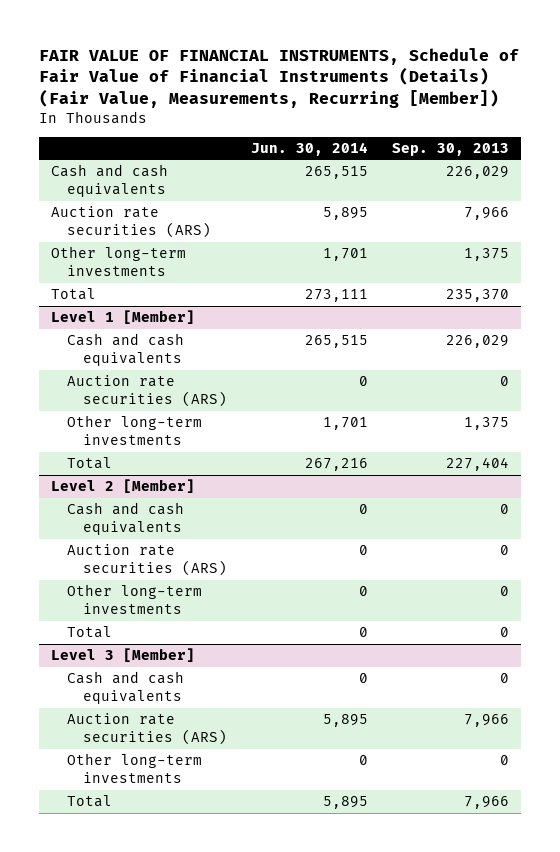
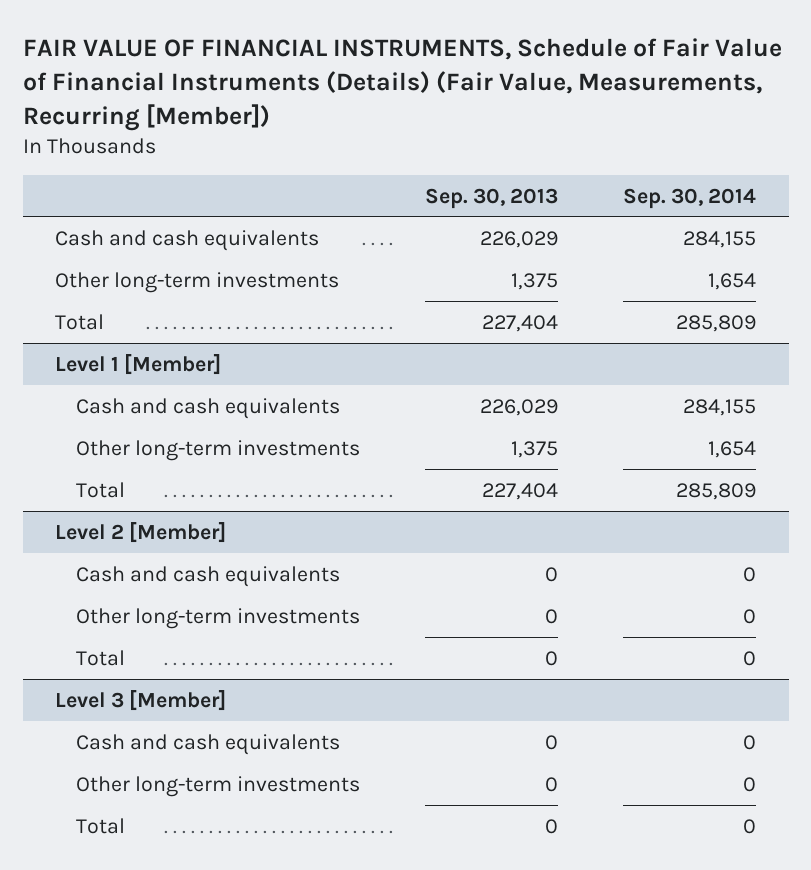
[251,141,369,156] Jun. 30, 2014 -> none
none -> [623,187,757,209] Sep. 30, 2014
[50,206,211,238] Auction rate securities (ARS) -> none
[446,289,510,303] 235,370 -> [482,314,559,332] 227,404
[66,375,227,407] Auction rate securities (ARS) -> none
[66,544,227,576] Auction rate securities (ARS) -> none
[66,713,227,745] Auction rate securities (ARS) -> none
[464,796,510,810] 7,966 -> [545,818,559,834] 0

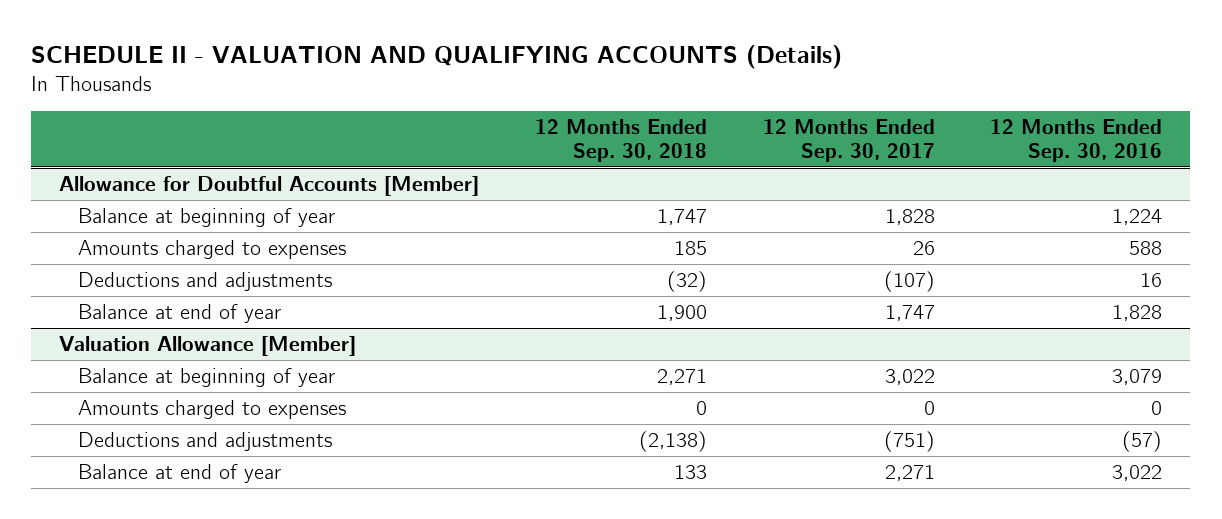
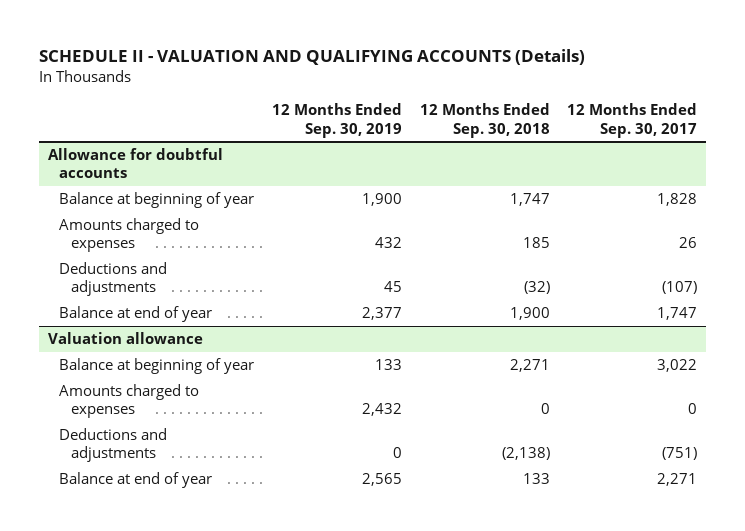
[990,119,1163,162] 12 Months Ended Sep. 30, 2016 -> none
none -> [272,103,403,138] 12 Months Ended Sep. 30, 2019
[59,175,480,196] Allowance for Doubtful Accounts [Member] -> [47,148,223,179] Allowance for doubtful accounts
[59,335,357,356] Valuation Allowance [Member] -> [47,332,203,345] Valuation allowance

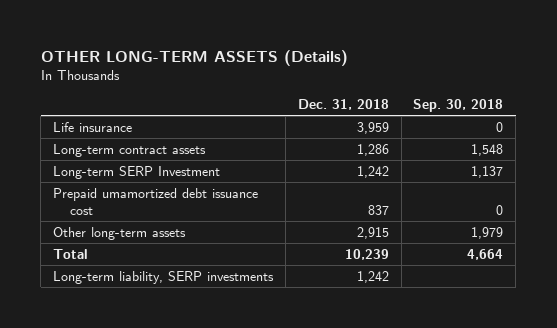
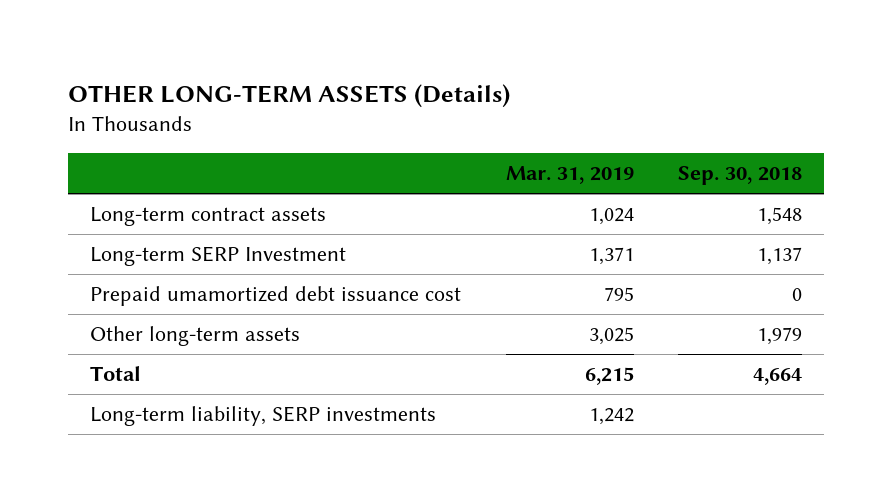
[297,99,389,111] Dec. 31, 2018 -> none
none -> [505,166,634,185] Mar. 31, 2019
[53,121,133,132] Life insurance -> none

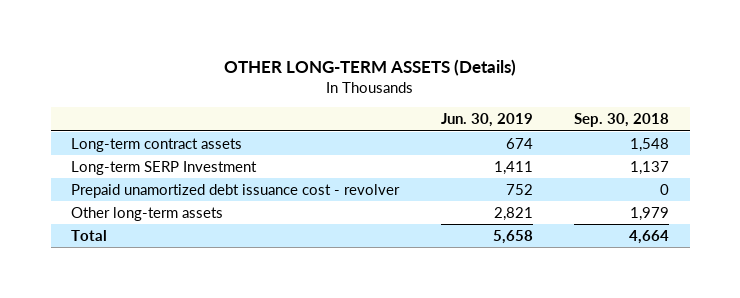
[505,166,634,185] Mar. 31, 2019 -> none
none -> [440,113,533,128] Jun. 30, 2019
[90,286,462,307] Prepaid umamortized debt issuance cost -> [71,183,401,198] Prepaid unamortized debt issuance cost - revolver
[90,406,437,427] Long-term liability, SERP investments -> none

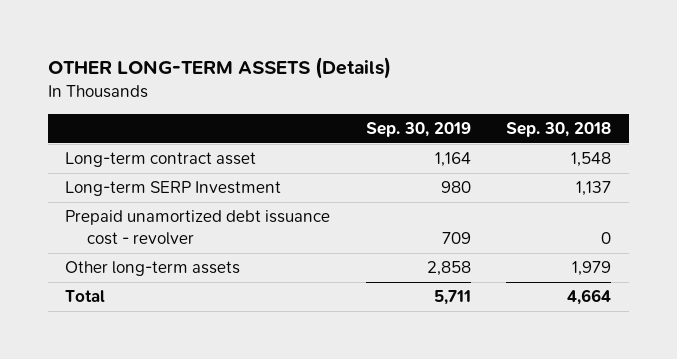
[440,113,533,128] Jun. 30, 2019 -> none
none -> [365,122,471,138] Sep. 30, 2019
[71,137,243,152] Long-term contract assets -> [65,152,257,168] Long-term contract asset

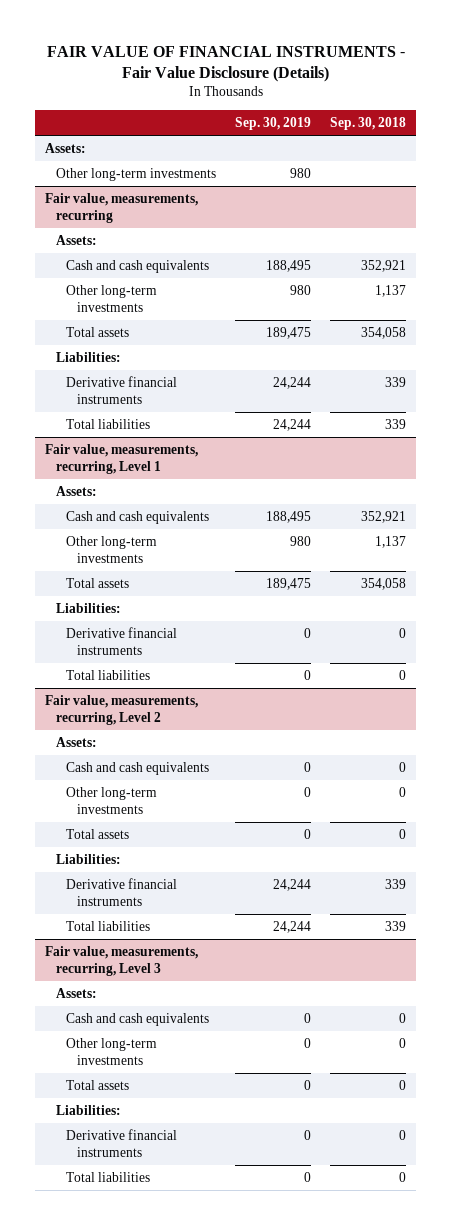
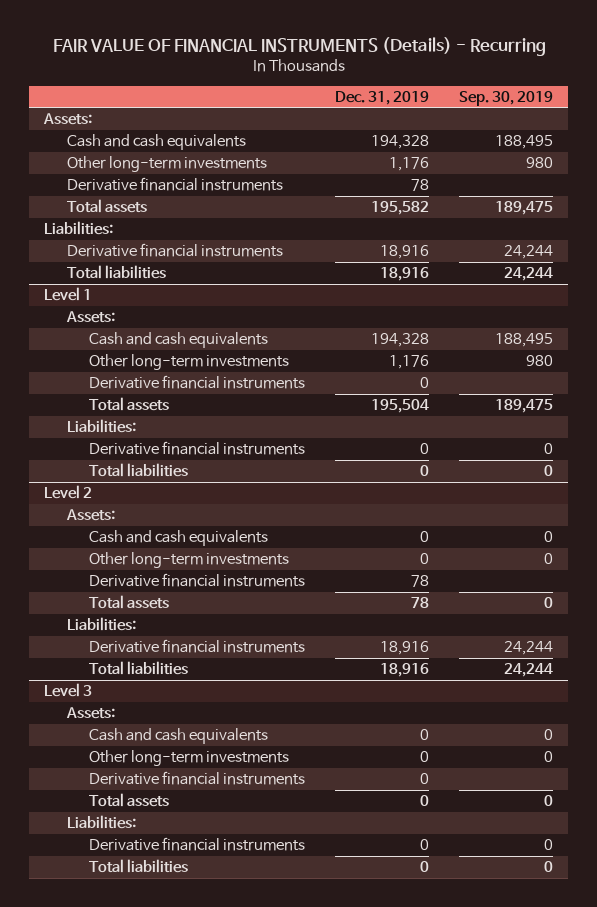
[46,45,405,82] FAIR VALUE OF FINANCIAL INSTRUMENTS - Fair Value Disclosure (Details) -> [52,37,546,57] FAIR VALUE OF FINANCIAL INSTRUMENTS (Details) - Recurring
[330,117,407,131] Sep. 30, 2018 -> none
none -> [335,90,430,105] Dec. 31, 2019
[55,168,216,182] Other long-term investments -> none
[45,193,199,223] Fair value, measurements, recurring -> none
[55,235,97,246] Assets: -> none
none -> [66,176,283,191] Derivative financial instruments
[45,444,199,474] Fair value, measurements, recurring, Level 1 -> none
none -> [44,286,93,301] Level 1
none -> [89,374,306,389] Derivative financial instruments
[45,695,199,725] Fair value, measurements, recurring, Level 2 -> none
none -> [44,484,93,499] Level 2
none -> [89,572,306,587] Derivative financial instruments
[45,946,199,976] Fair value, measurements, recurring, Level 3 -> none
none -> [44,682,93,697] Level 3
none -> [89,770,306,785] Derivative financial instruments

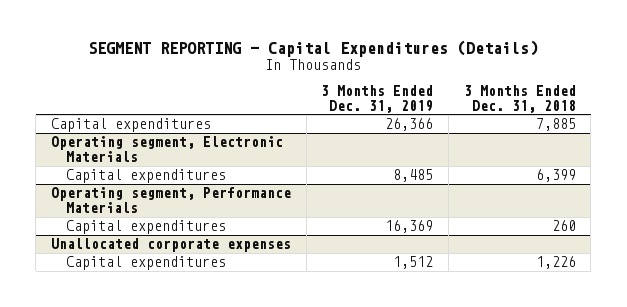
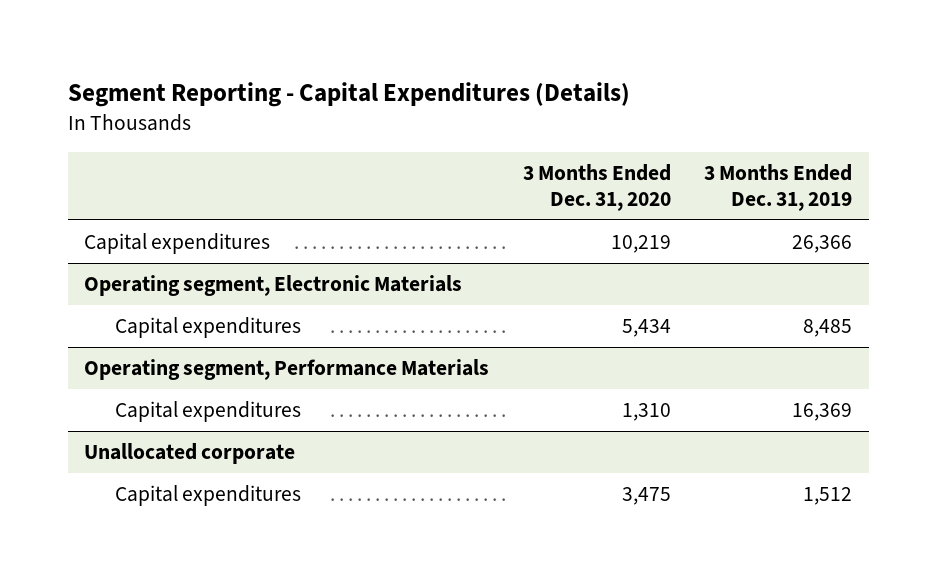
[88,40,539,58] SEGMENT REPORTING - Capital Expenditures (Details) -> [67,82,630,108] Segment Reporting - Capital Expenditures (Details)
[463,84,576,113] 3 Months Ended Dec. 31, 2018 -> none
none -> [522,163,671,211] 3 Months Ended Dec. 31, 2020
[51,238,292,253] Unallocated corporate expenses -> [84,443,296,465] Unallocated corporate

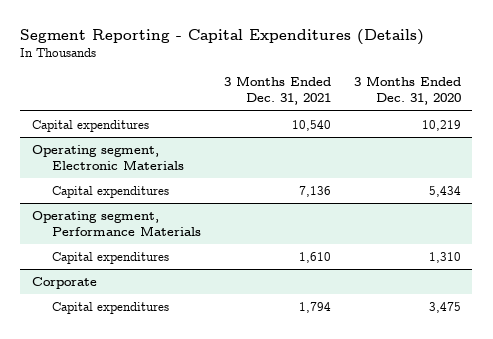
[704,163,853,211] 3 Months Ended Dec. 31, 2019 -> none
none -> [223,76,331,106] 3 Months Ended Dec. 31, 2021
[84,443,296,465] Unallocated corporate -> [31,276,97,289] Corporate

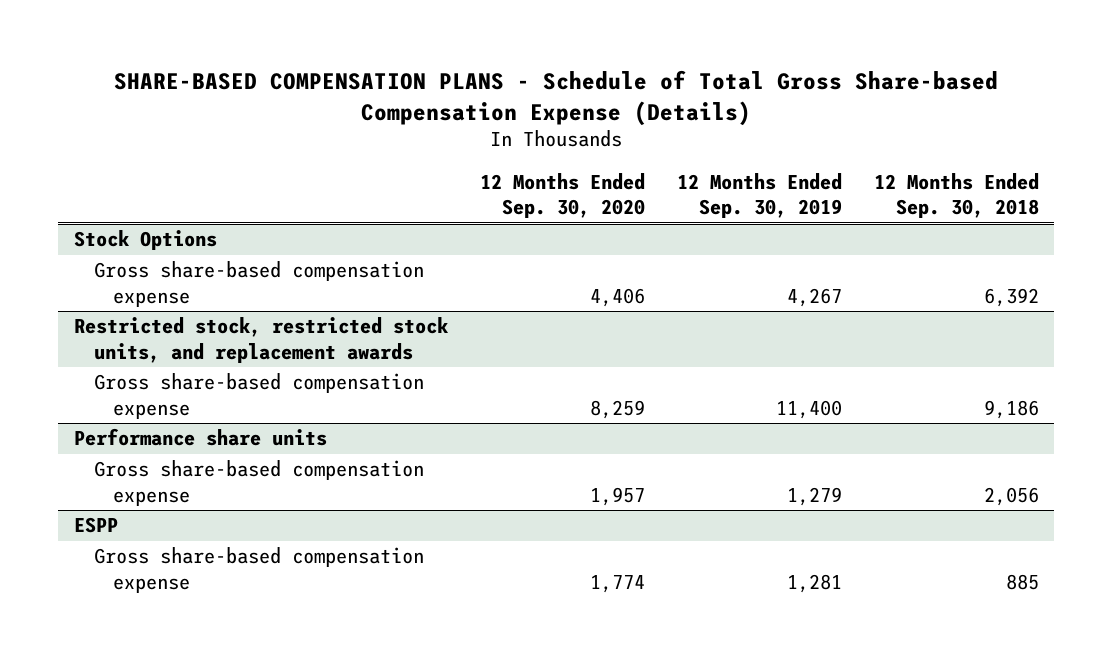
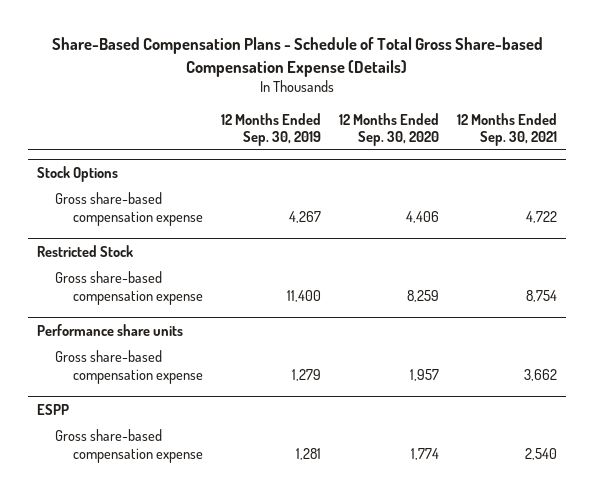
[114,70,999,126] SHARE-BASED COMPENSATION PLANS - Schedule of Total Gross Share-based Compensation Expense (Details) -> [51,37,543,77] Share-Based Compensation Plans - Schedule of Total Gross Share-based Compensation Expense (Details)
[873,172,1039,219] 12 Months Ended Sep. 30, 2018 -> none
none -> [456,112,557,146] 12 Months Ended Sep. 30, 2021
[74,317,450,363] Restricted stock, restricted stock units, and replacement awards -> [36,245,133,258] Restricted Stock

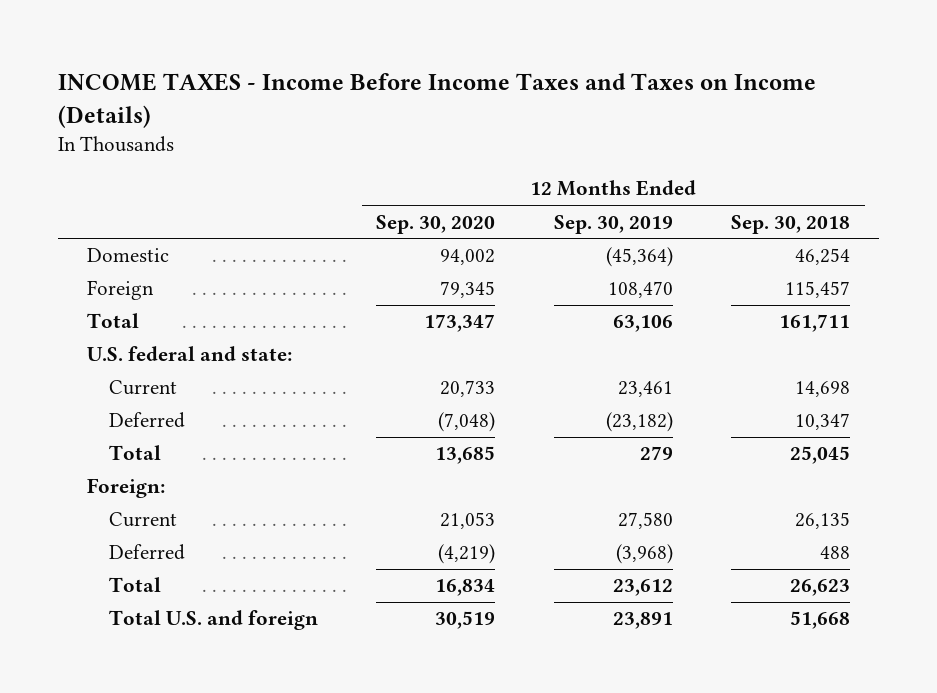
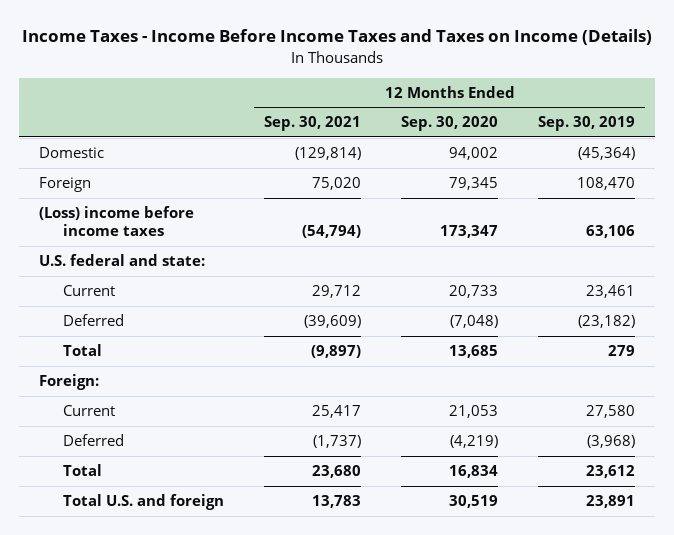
[57,73,816,128] INCOME TAXES - Income Before Income Taxes and Taxes on Income (Details) -> [22,29,653,46] Income Taxes - Income Before Income Taxes and Taxes on Income (Details)
[731,214,851,234] Sep. 30, 2018 -> none
none -> [263,116,361,132] Sep. 30, 2021
[87,313,140,329] Total -> [39,206,195,237] (Loss) income before income taxes

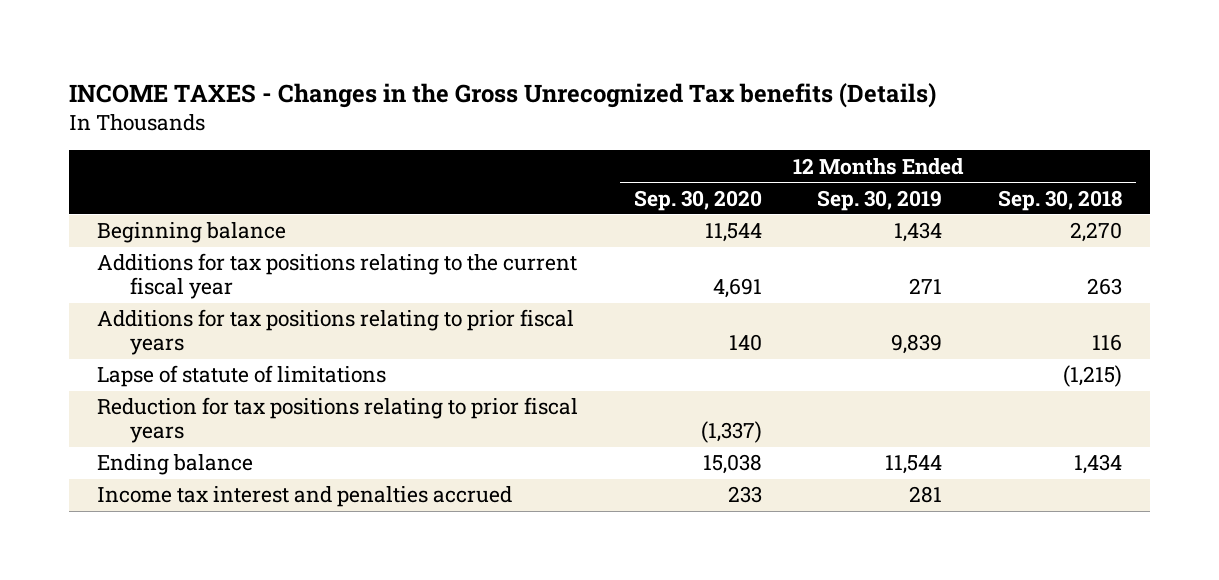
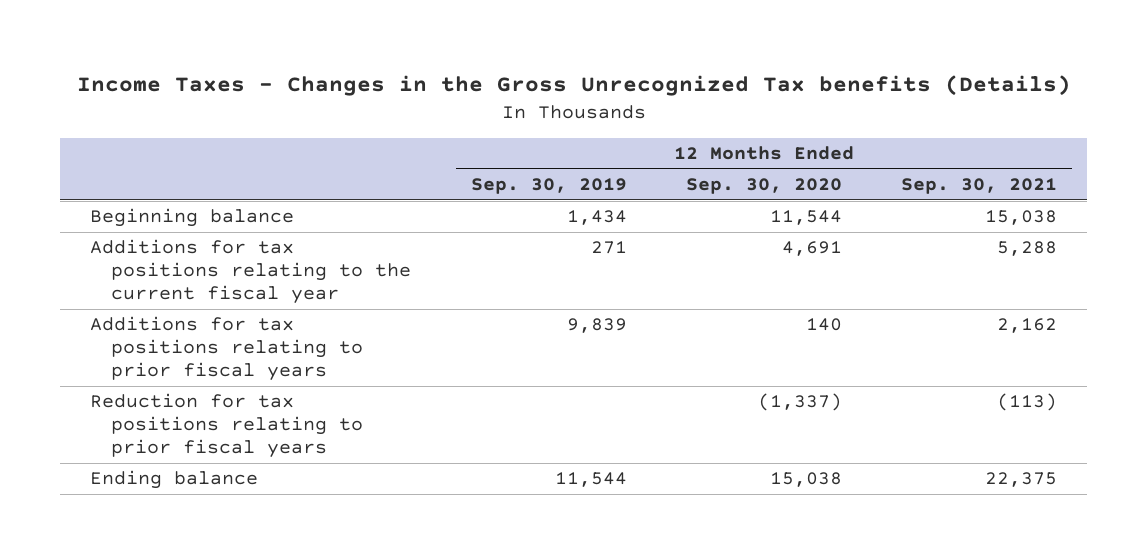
[69,82,937,108] INCOME TAXES - Changes in the Gross Unrecognized Tax benefits (Details) -> [76,75,1071,97] Income Taxes - Changes in the Gross Unrecognized Tax benefits (Details)
[997,189,1122,211] Sep. 30, 2018 -> none
none -> [901,178,1058,195] Sep. 30, 2021
[97,365,387,388] Lapse of statute of limitations -> none
[97,486,513,508] Income tax interest and penalties accrued -> none

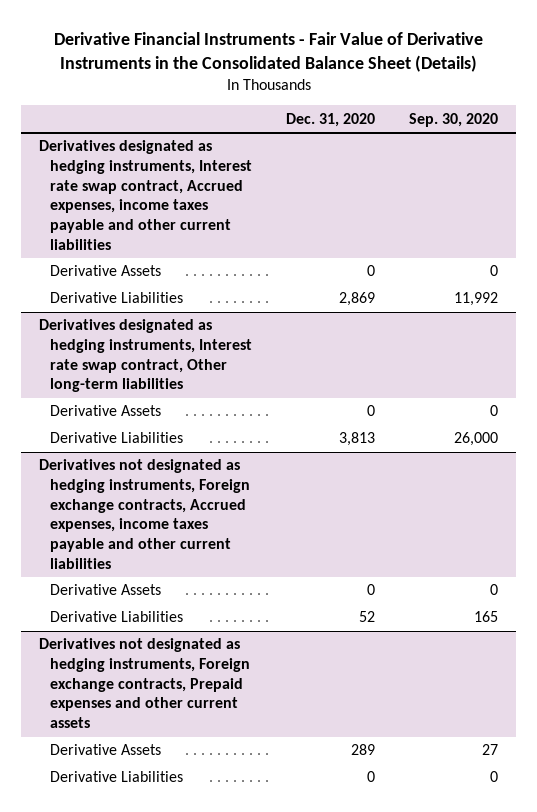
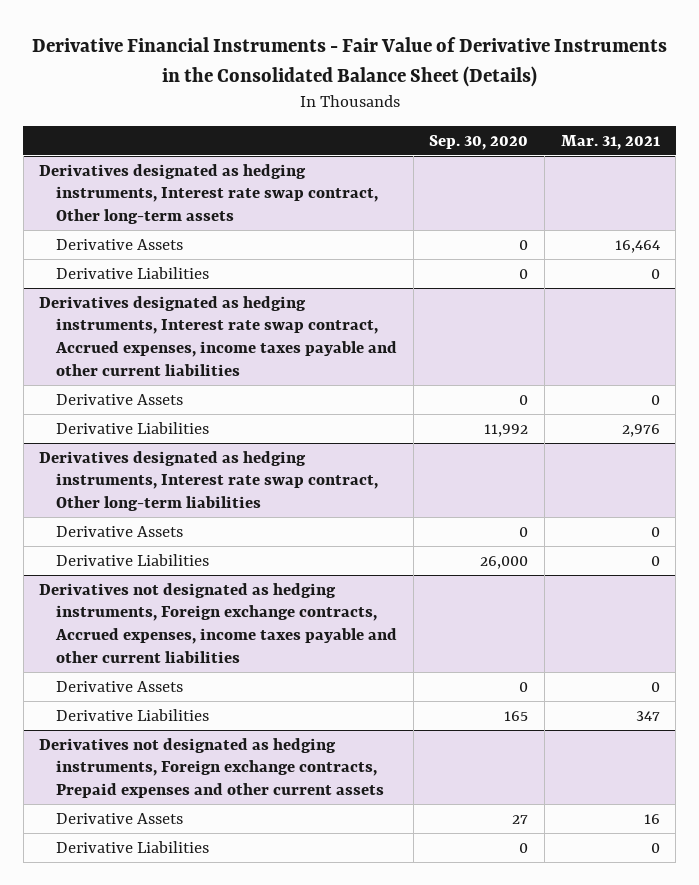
[285,112,375,127] Dec. 31, 2020 -> none
none -> [560,134,660,150] Mar. 31, 2021
none -> [39,163,379,225] Derivatives designated as hedging instruments, Interest rate swap contract, Other long-term assets
none -> [56,238,184,250] Derivative Assets
none -> [56,266,210,279] Derivative Liabilities

